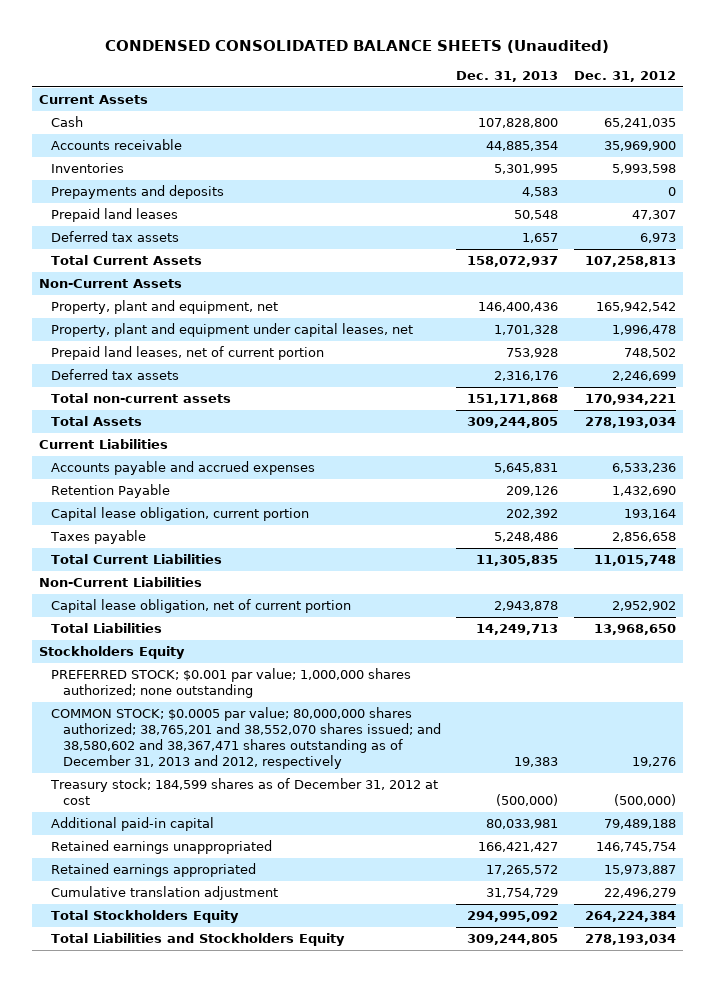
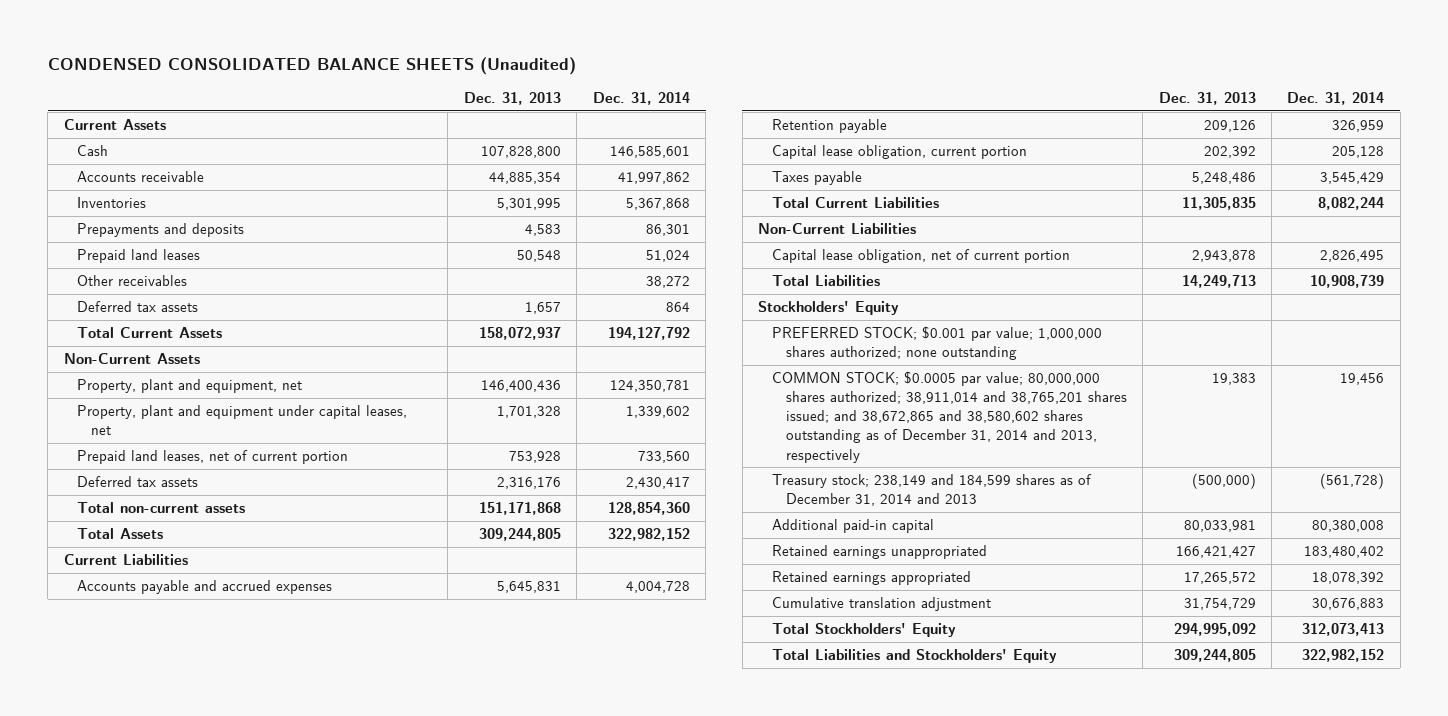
[573,70,676,82] Dec. 31, 2012 -> none
none -> [592,92,690,106] Dec. 31, 2014
none -> [77,275,188,287] Other receivables
[51,484,171,499] Retention Payable -> [771,119,887,134] Retention payable
[39,646,186,660] Stockholders Equity -> [758,301,900,316] Stockholders' Equity
[51,707,442,769] COMMON STOCK; $0.0005 par value; 80,000,000 shares authorized; 38,765,201 and 38,552,070 shares issued; and 38,580,602 and 38,367,471 shares outstanding as of December 31, 2013 and 2012, respectively -> [771,371,1127,463] COMMON STOCK; $0.0005 par value; 80,000,000 shares authorized; 38,911,014 and 38,765,201 shares issued; and 38,672,865 and 38,580,602 shares outstanding as of December 31, 2014 and 2013, respectively
[50,778,439,805] Treasury stock; 184,599 shares as of December 31, 2012 at cost -> [771,474,1092,507] Treasury stock; 238,149 and 184,599 shares as of December 31, 2014 and 2013
[51,910,240,924] Total Stockholders Equity -> [771,623,956,638] Total Stockholders' Equity
[51,933,346,947] Total Liabilities and Stockholders Equity -> [771,649,1057,664] Total Liabilities and Stockholders' Equity

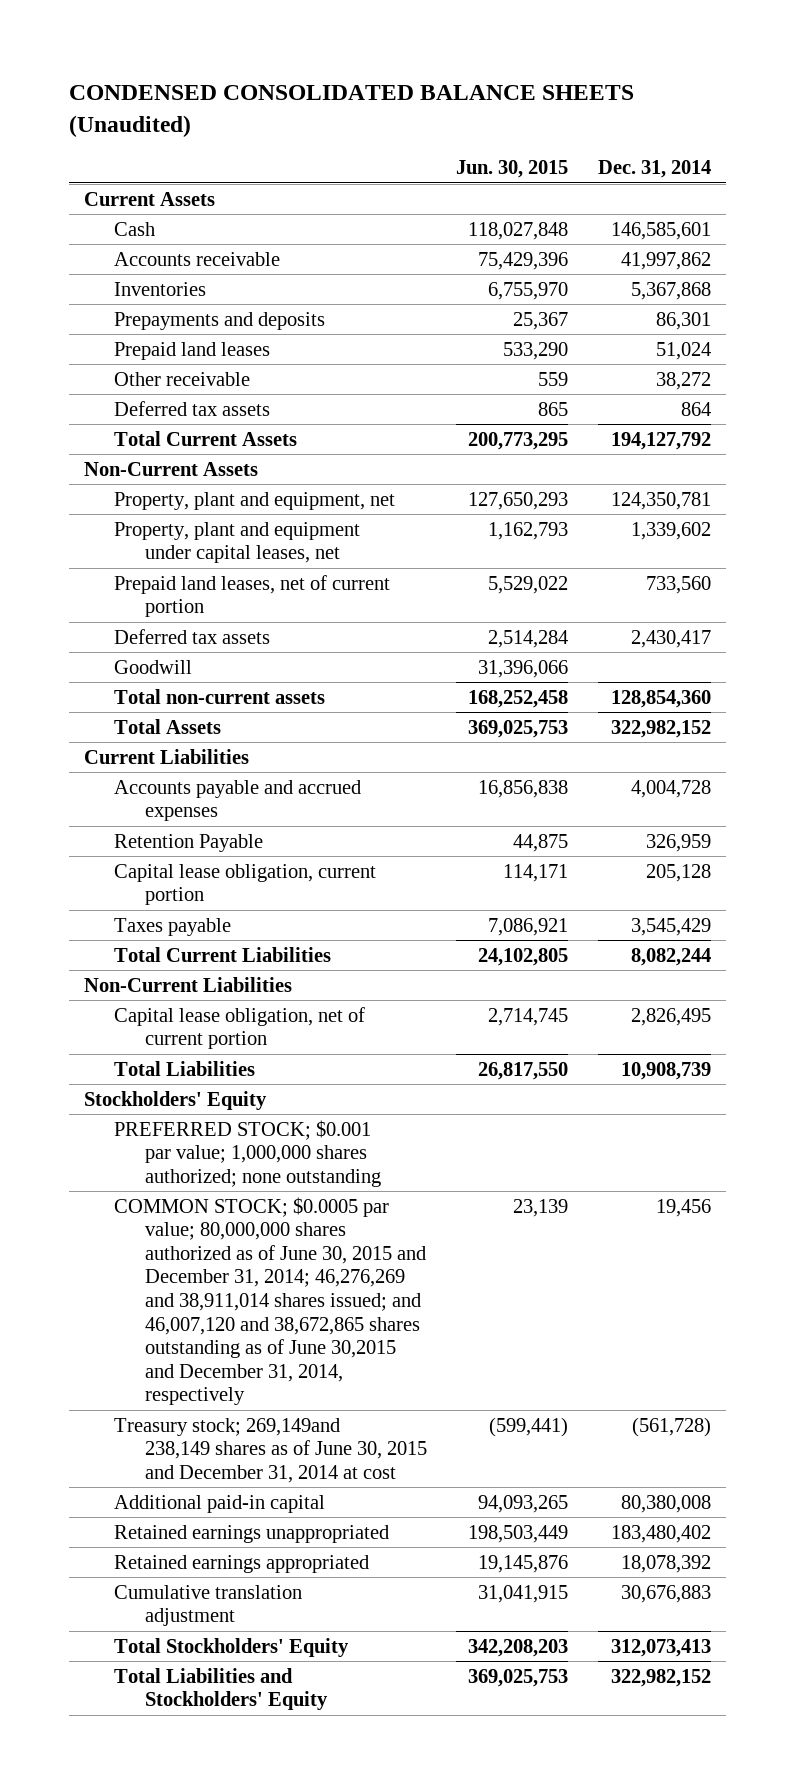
[463,92,561,106] Dec. 31, 2013 -> none
none -> [456,160,569,179] Jun. 30, 2015
[77,275,188,287] Other receivables -> [114,371,251,386] Other receivable
none -> [114,659,193,674] Goodwill
[771,119,887,134] Retention payable -> [114,833,264,852] Retention Payable
[771,371,1127,463] COMMON STOCK; $0.0005 par value; 80,000,000 shares authorized; 38,911,014 and 38,765,201 shares issued; and 38,672,865 and 38,580,602 shares outstanding as of December 31, 2014 and 2013, respectively -> [114,1196,426,1406] COMMON STOCK; $0.0005 par value; 80,000,000 shares authorized as of June 30, 2015 and December 31, 2014; 46,276,269 and 38,911,014 shares issued; and 46,007,120 and 38,672,865 shares outstanding as of June 30,2015 and December 31, 2014, respectively
[771,474,1092,507] Treasury stock; 238,149 and 184,599 shares as of December 31, 2014 and 2013 -> [114,1417,427,1483] Treasury stock; 269,149and 238,149 shares as of June 30, 2015 and December 31, 2014 at cost

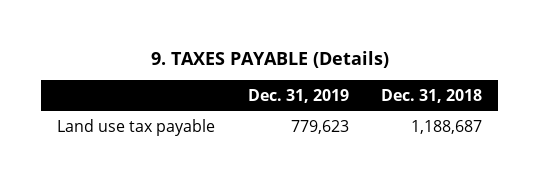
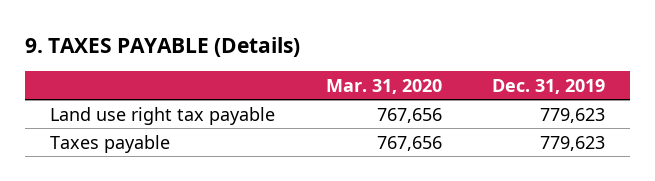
[381,88,483,103] Dec. 31, 2018 -> none
none -> [325,78,442,94] Mar. 31, 2020
none -> [50,106,276,125] Land use right tax payable
[57,118,216,136] Land use tax payable -> [50,134,171,153] Taxes payable

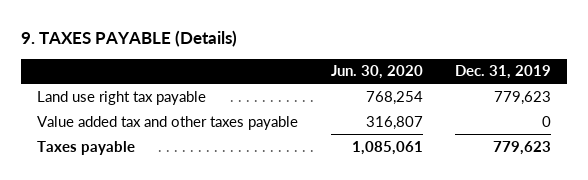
[325,78,442,94] Mar. 31, 2020 -> none
none -> [330,65,423,80] Jun. 30, 2020
none -> [37,115,299,130] Value added tax and other taxes payable

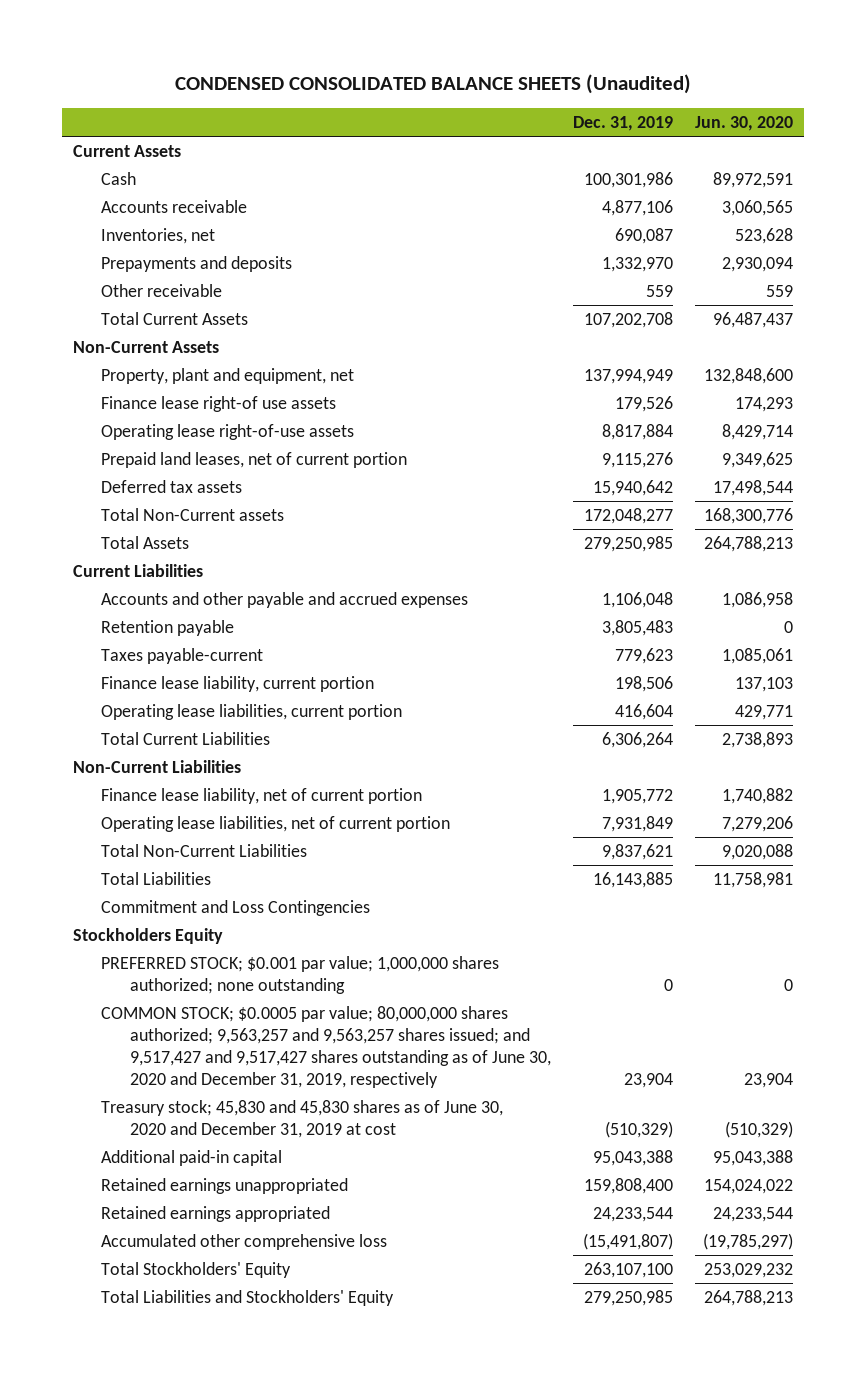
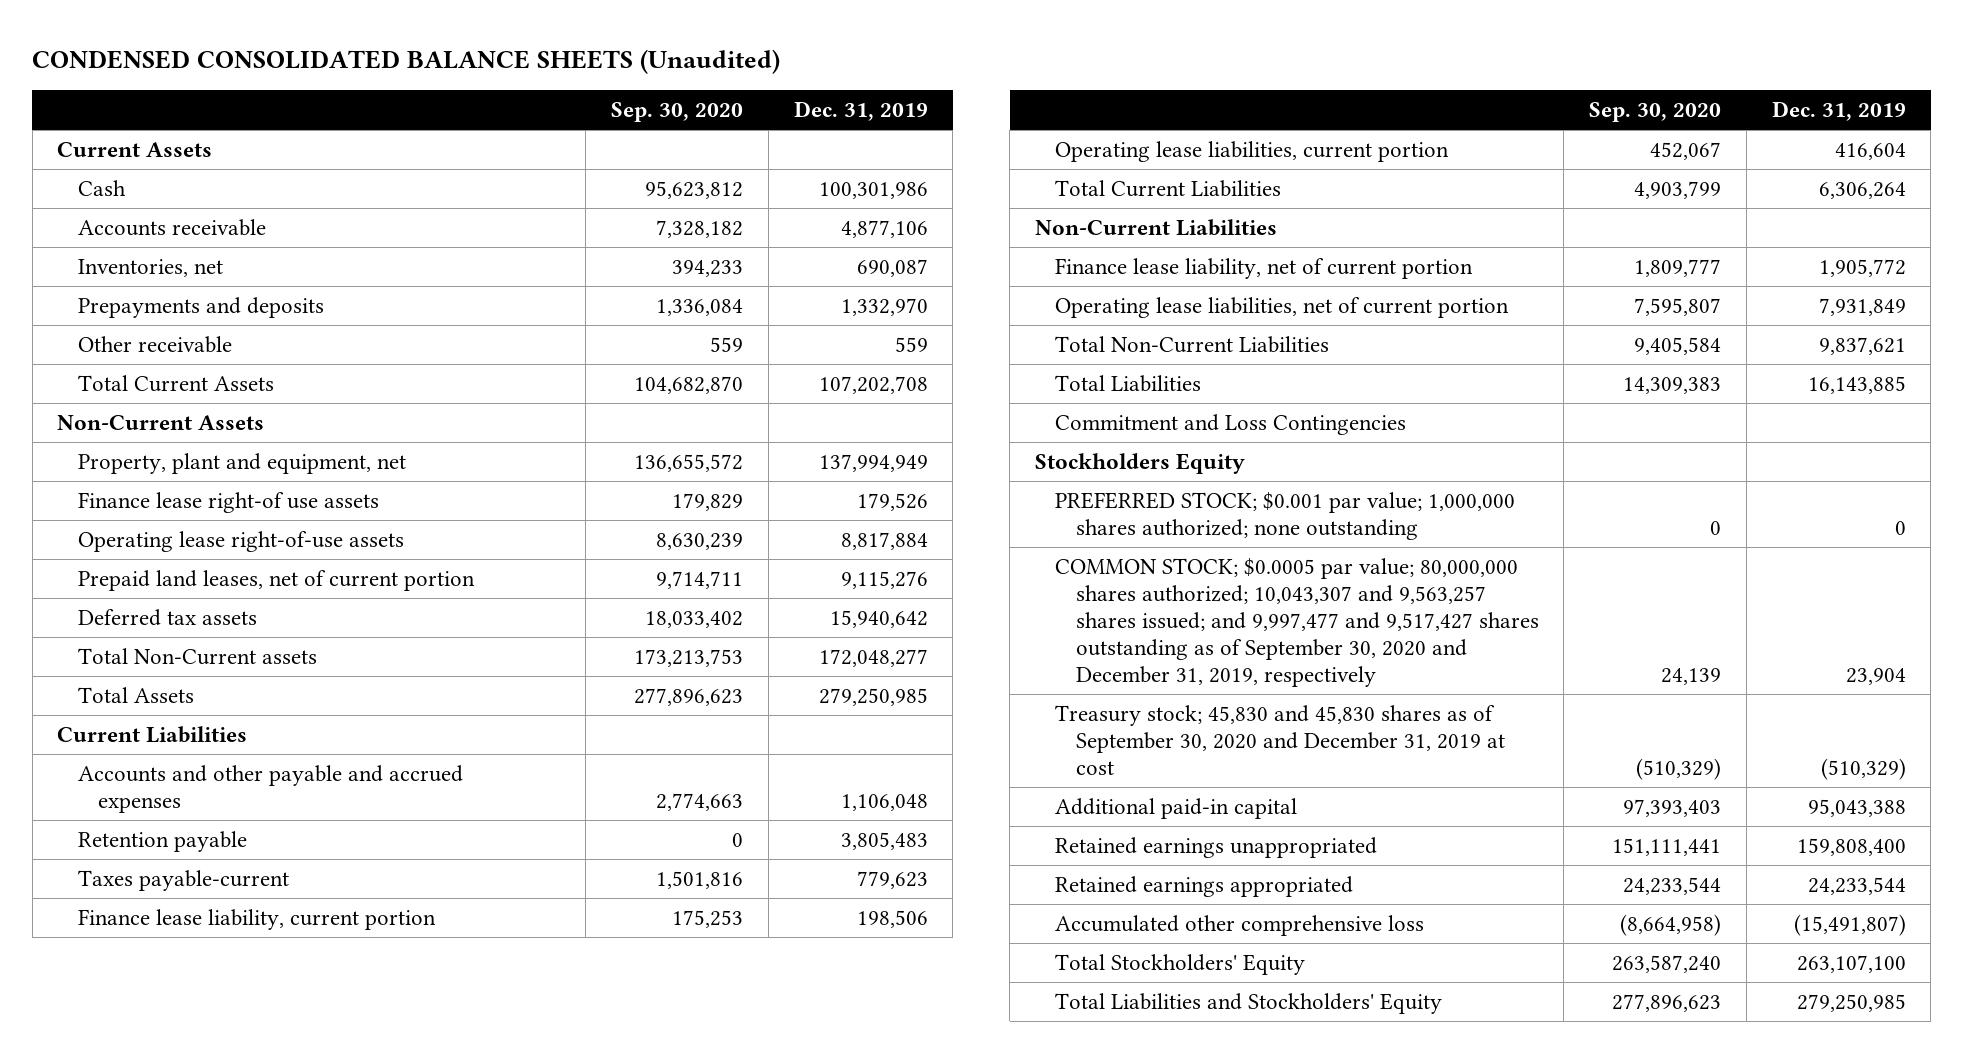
[695,115,794,131] Jun. 30, 2020 -> none
none -> [611,102,744,123] Sep. 30, 2020
[101,1006,551,1088] COMMON STOCK; $0.0005 par value; 80,000,000 shares authorized; 9,563,257 and 9,563,257 shares issued; and 9,517,427 and 9,517,427 shares outstanding as of June 30, 2020 and December 31, 2019, respectively -> [1055,557,1539,687] COMMON STOCK; $0.0005 par value; 80,000,000 shares authorized; 10,043,307 and 9,563,257 shares issued; and 9,997,477 and 9,517,427 shares outstanding as of September 30, 2020 and December 31, 2019, respectively
[101,1100,504,1138] Treasury stock; 45,830 and 45,830 shares as of June 30, 2020 and December 31, 2019 at cost -> [1055,704,1505,775] Treasury stock; 45,830 and 45,830 shares as of September 30, 2020 and December 31, 2019 at cost

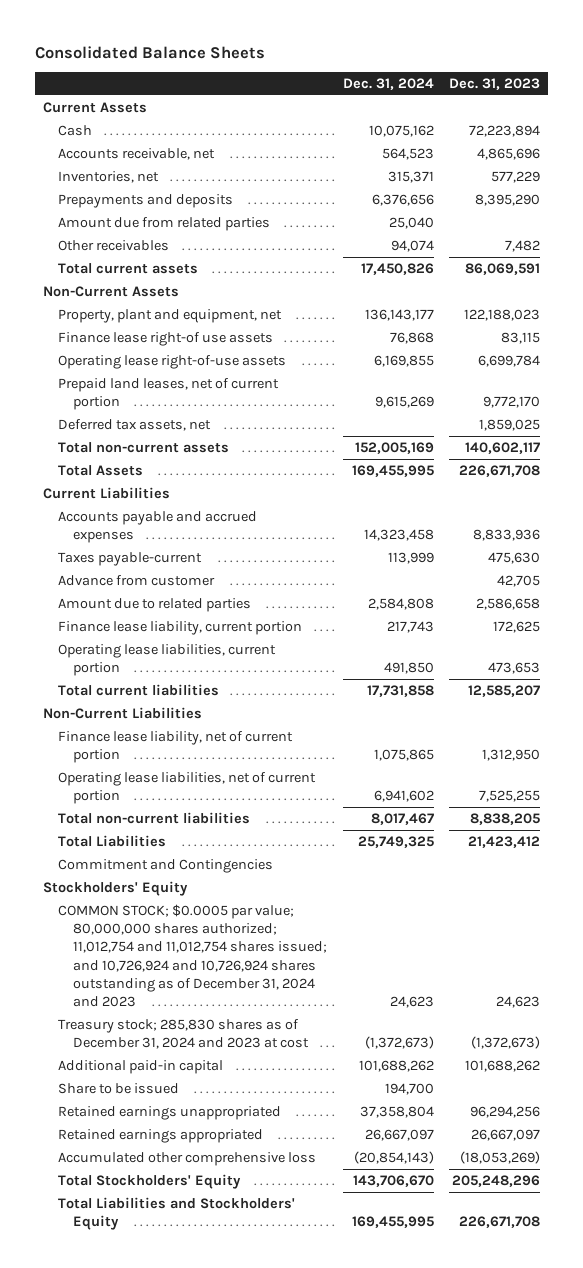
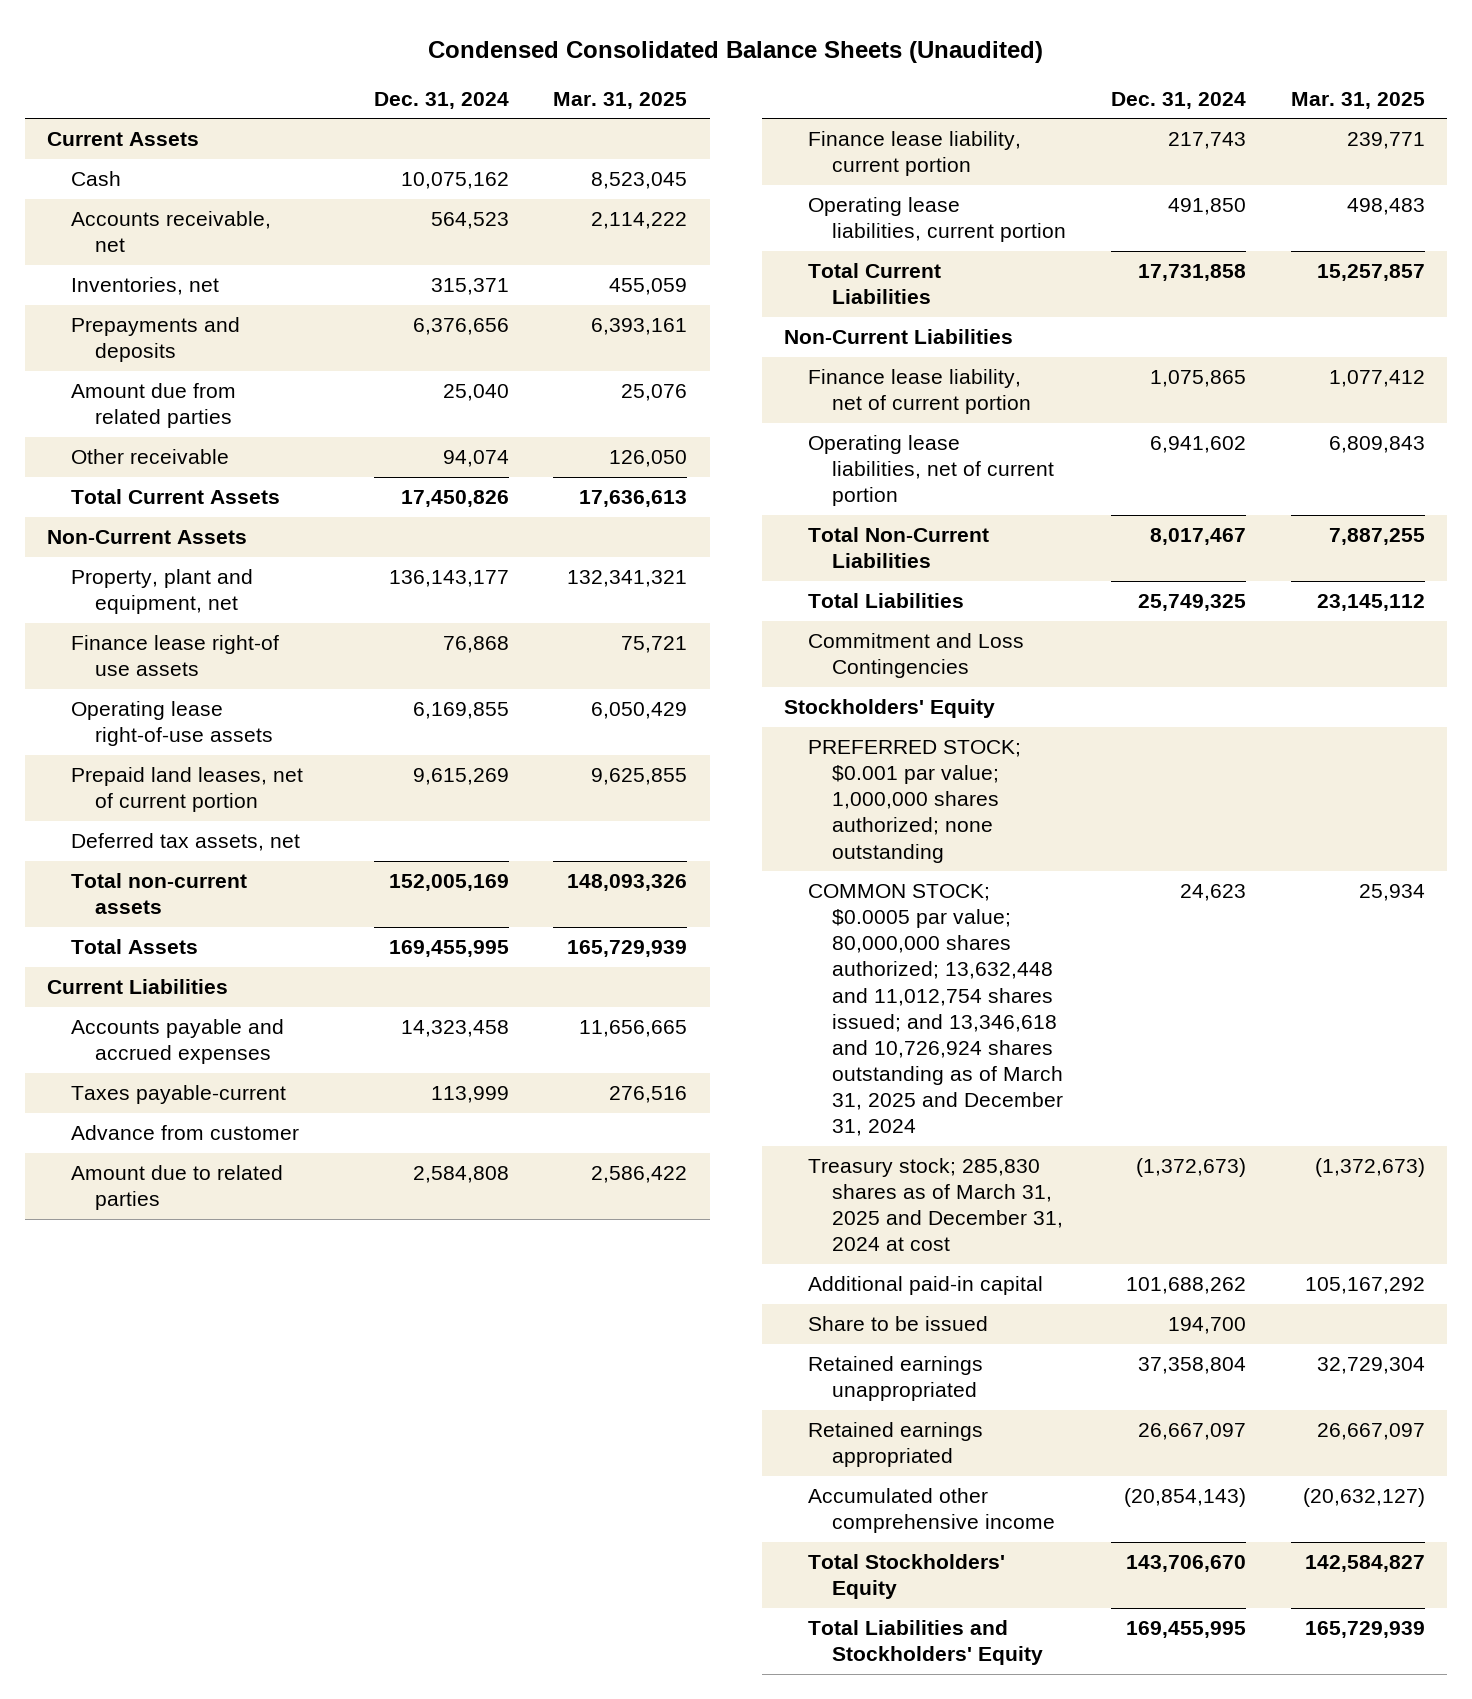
[35,45,266,59] Consolidated Balance Sheets -> [427,40,1043,63] Condensed Consolidated Balance Sheets (Unaudited)
[449,77,541,90] Dec. 31, 2023 -> none
none -> [553,91,688,109] Mar. 31, 2025
[58,239,170,251] Other receivables -> [71,449,230,465] Other receivable
[58,262,199,274] Total current assets -> [71,489,281,505] Total Current Assets
[58,683,220,696] Total current liabilities -> [808,263,942,305] Total Current Liabilities
[58,811,251,824] Total non-current liabilities -> [808,527,990,569] Total Non-Current Liabilities
[58,858,274,873] Commitment and Contingencies -> [808,633,1025,679] Commitment and Loss Contingencies
none -> [808,740,1022,863] PREFERRED STOCK; $0.001 par value; 1,000,000 shares authorized; none outstanding
[58,903,328,1007] COMMON STOCK; $0.0005 par value; 80,000,000 shares authorized; 11,012,754 and 11,012,754 shares issued; and 10,726,924 and 10,726,924 shares outstanding as of December 31, 2024 and 2023 -> [808,884,1064,1137] COMMON STOCK; $0.0005 par value; 80,000,000 shares authorized; 13,632,448 and 11,012,754 shares issued; and 13,346,618 and 10,726,924 shares outstanding as of March 31, 2025 and December 31, 2024
[58,1018,310,1050] Treasury stock; 285,830 shares as of December 31, 2024 and 2023 at cost -> [808,1158,1064,1252] Treasury stock; 285,830 shares as of March 31, 2025 and December 31, 2024 at cost
[58,1151,317,1166] Accumulated other comprehensive loss -> [808,1488,1056,1534] Accumulated other comprehensive income

